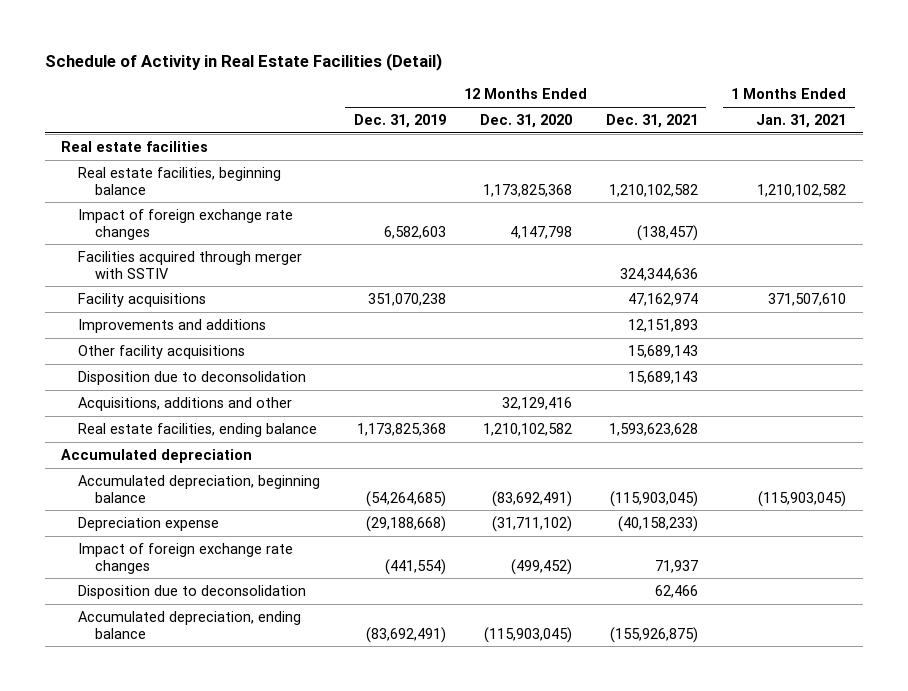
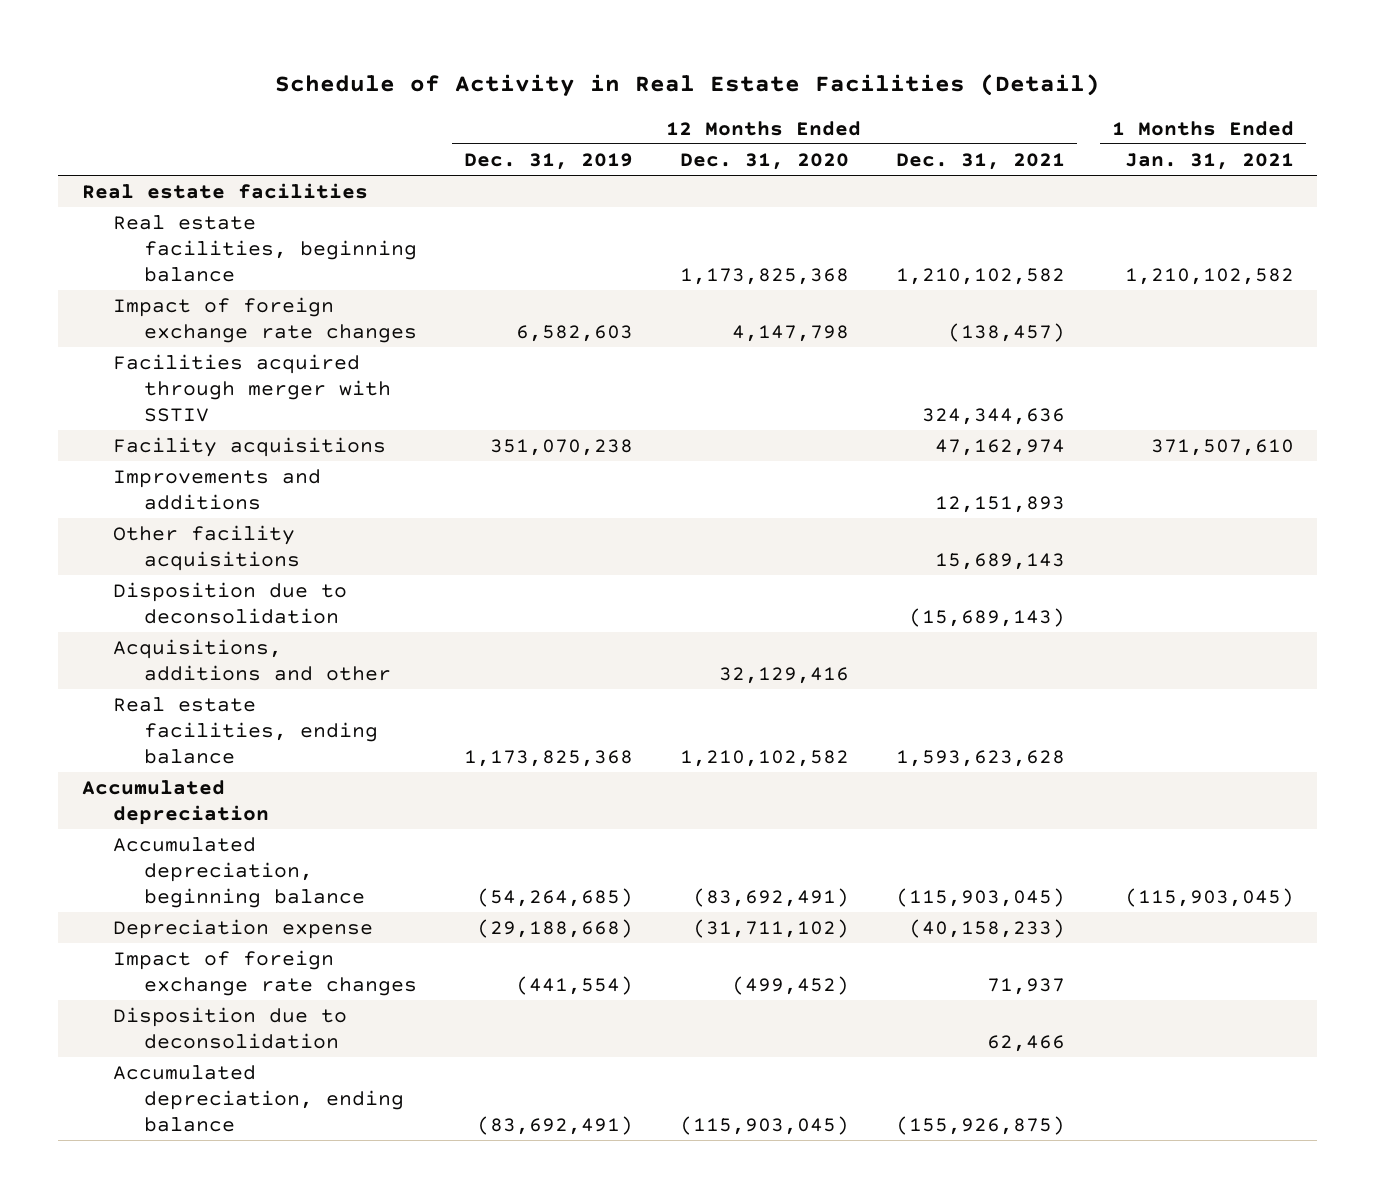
[627,370,698,384] 15,689,143 -> [908,607,1065,627] (15,689,143)

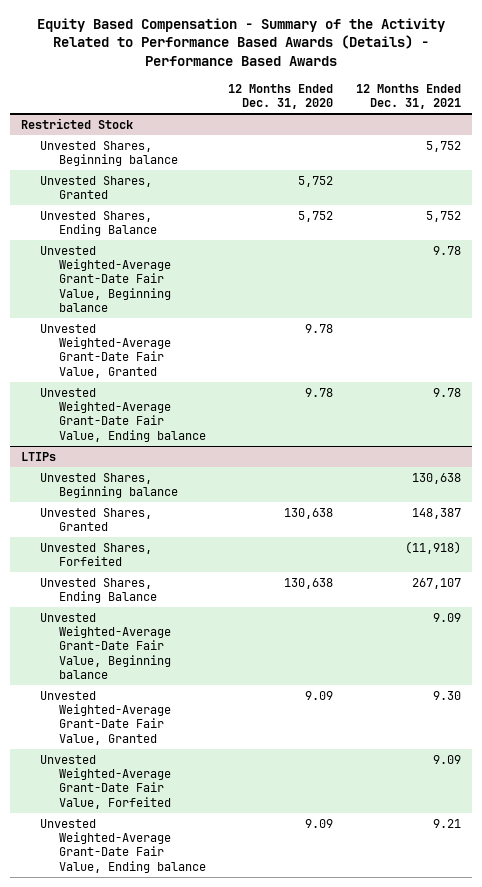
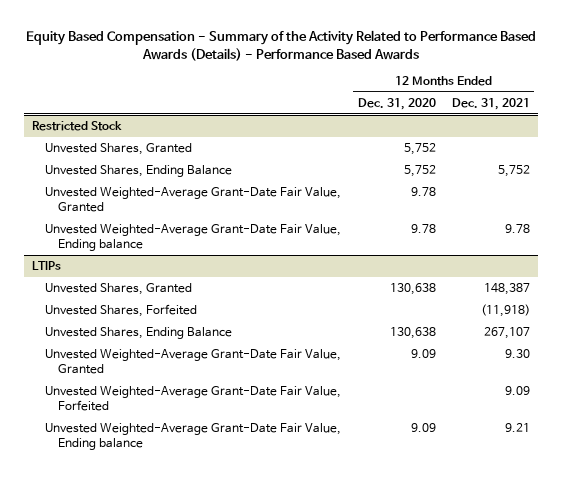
[40,140,179,167] Unvested Shares, Beginning balance -> none
[40,245,172,313] Unvested Weighted-Average Grant-Date Fair Value, Beginning balance -> none
[40,472,179,499] Unvested Shares, Beginning balance -> none
[40,612,172,680] Unvested Weighted-Average Grant-Date Fair Value, Beginning balance -> none

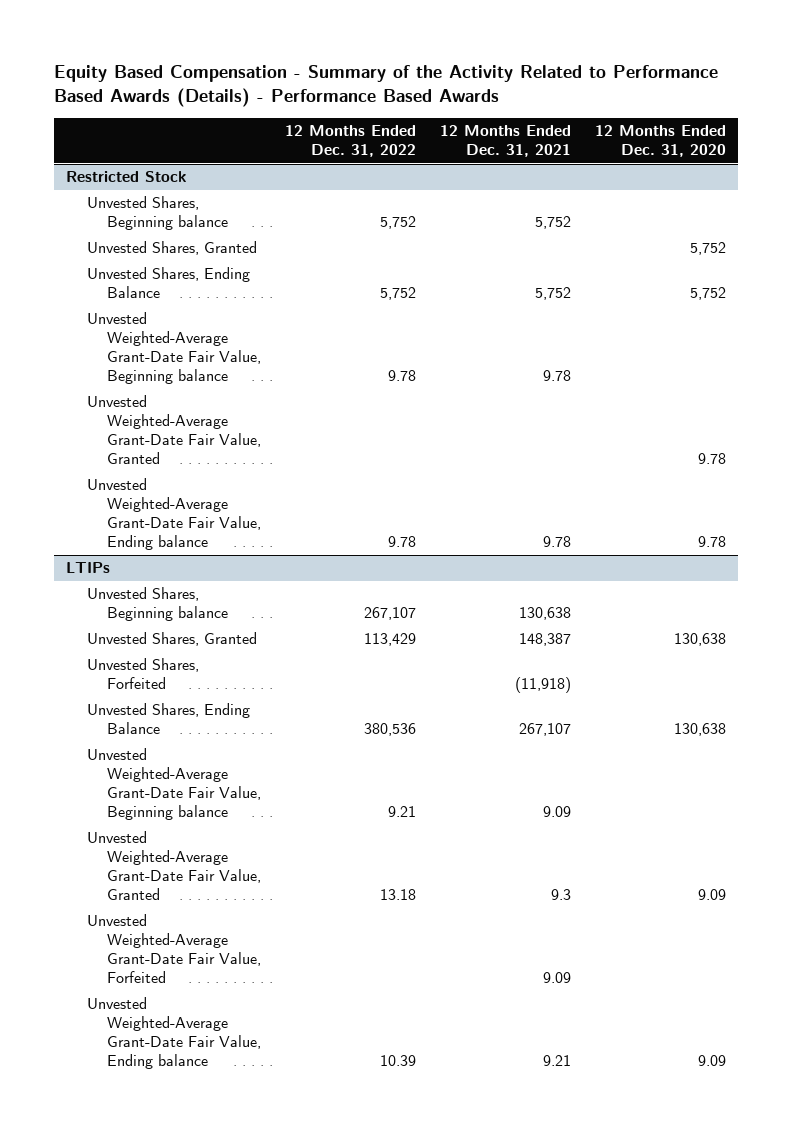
none -> [285,125,417,158] 12 Months Ended Dec. 31, 2022
none -> [86,196,229,231] Unvested Shares, Beginning balance
none -> [86,312,262,385] Unvested Weighted-Average Grant-Date Fair Value, Beginning balance
none -> [86,587,229,622] Unvested Shares, Beginning balance
none -> [86,748,262,821] Unvested Weighted-Average Grant-Date Fair Value, Beginning balance
[505,349,531,359] 9.30 -> [551,889,572,901] 9.3

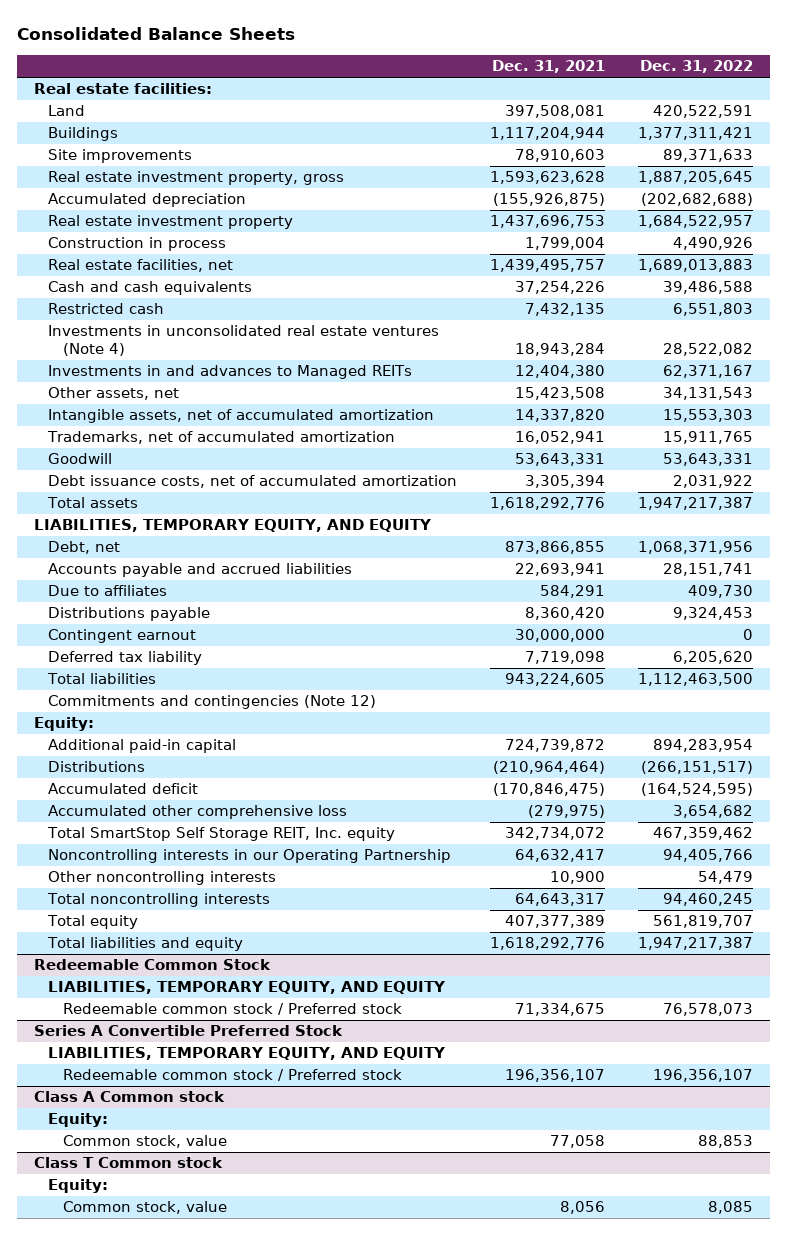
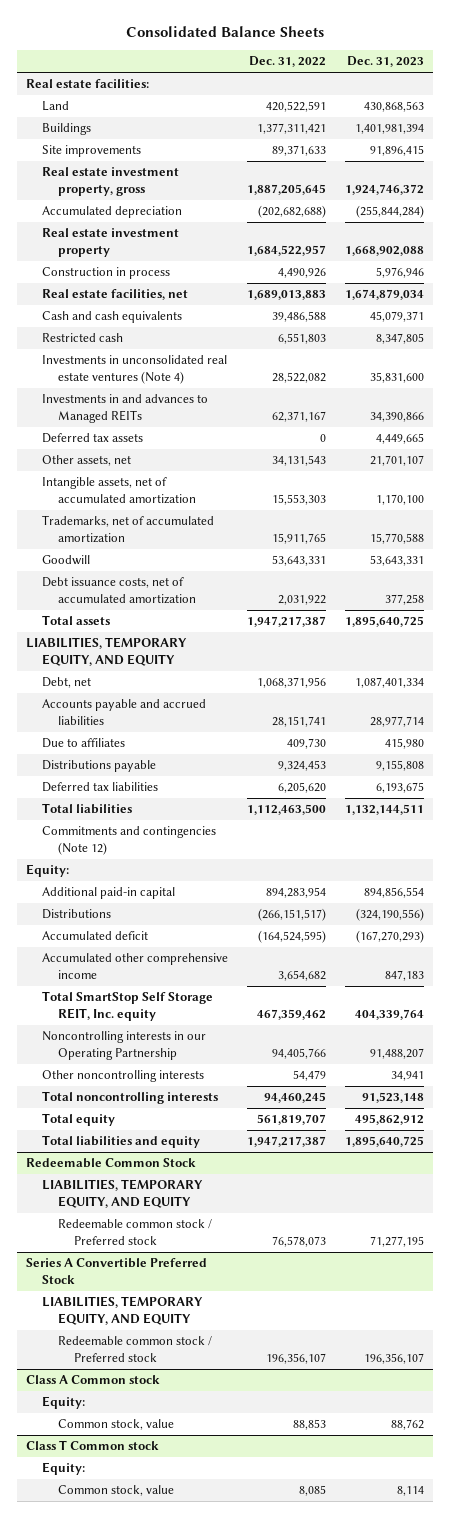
[492,60,606,74] Dec. 31, 2021 -> none
none -> [346,56,424,68] Dec. 31, 2023
none -> [42,433,144,444] Deferred tax assets
[48,629,197,644] Contingent earnout -> none
[48,651,203,666] Deferred tax liability -> [42,782,159,793] Deferred tax liabilities
[48,805,348,820] Accumulated other comprehensive loss -> [42,953,229,979] Accumulated other comprehensive income

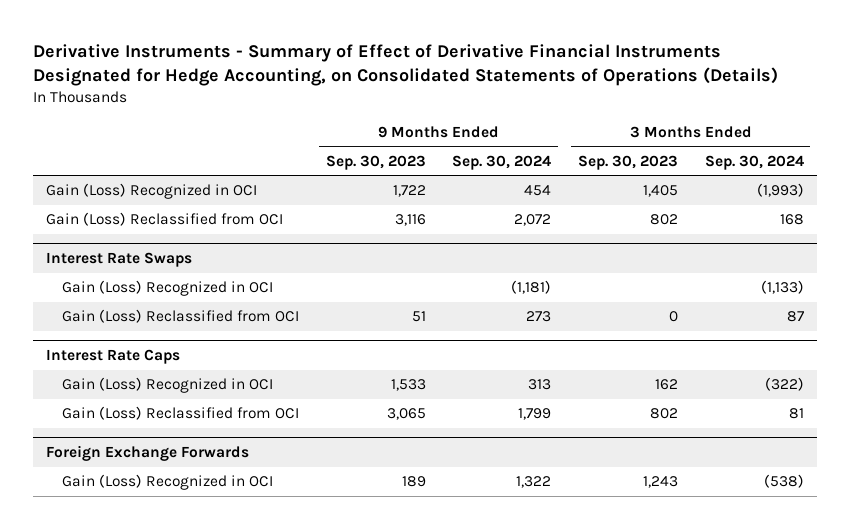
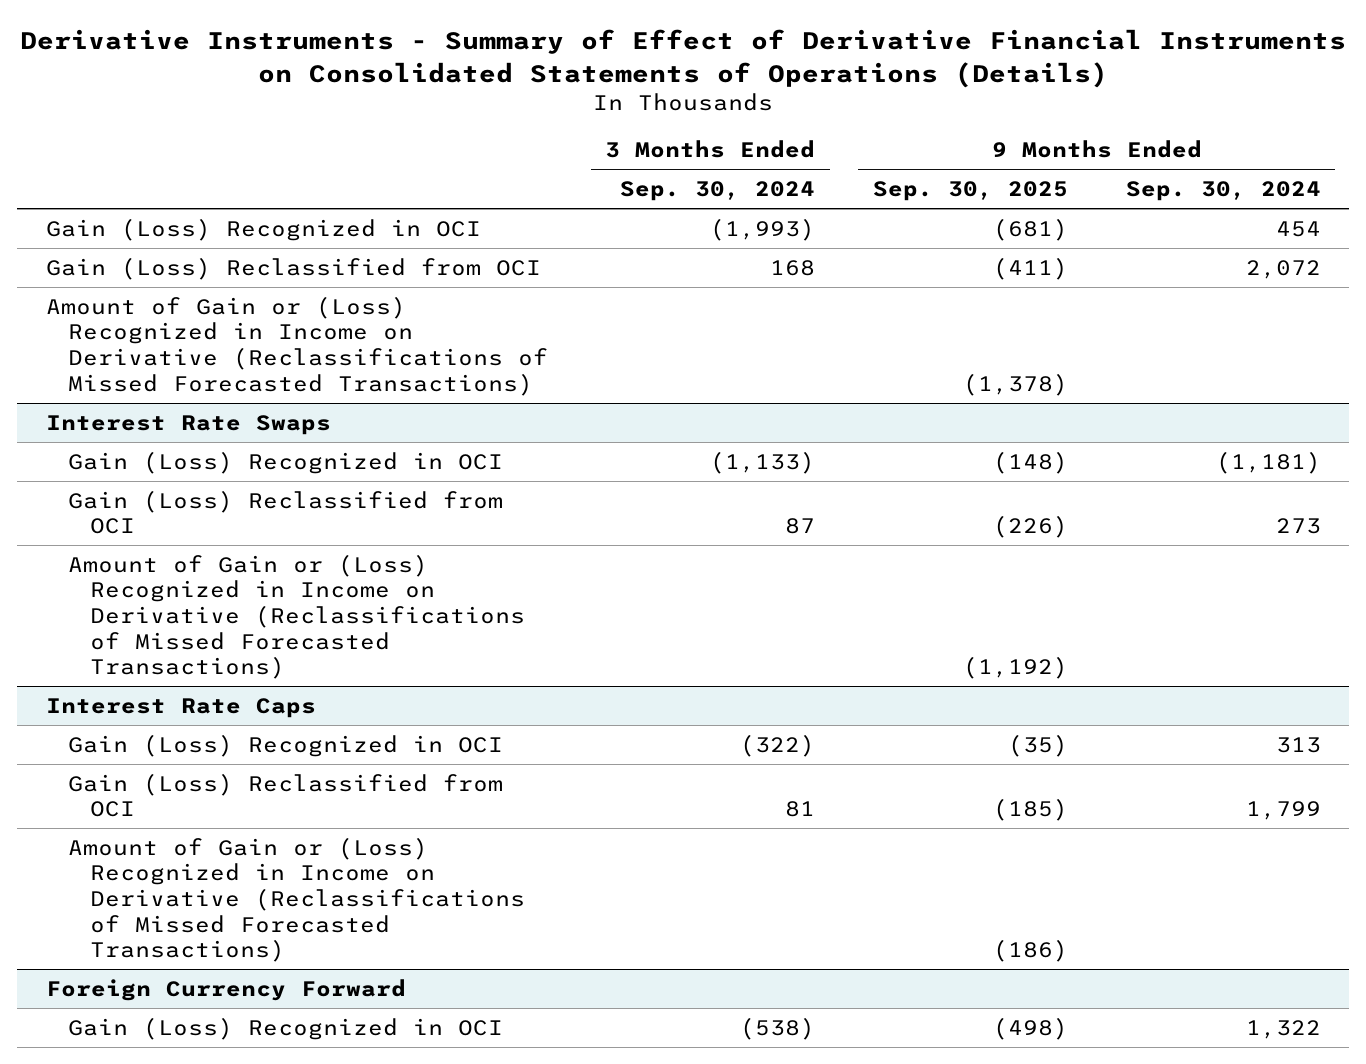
[32,43,778,86] Derivative Instruments - Summary of Effect of Derivative Financial Instruments Designated for Hedge Accounting, on Consolidated Statements of Operations (Details) -> [20,29,1347,88] Derivative Instruments - Summary of Effect of Derivative Financial Instruments on Consolidated Statements of Operations (Details)
[325,154,426,170] Sep. 30, 2023 -> none
[578,154,679,170] Sep. 30, 2023 -> none
none -> [872,180,1068,201] Sep. 30, 2025
none -> [45,295,548,396] Amount of Gain or (Loss) Recognized in Income on Derivative (Reclassifications of Missed Forecasted Transactions)
none -> [67,553,525,680] Amount of Gain or (Loss) Recognized in Income on Derivative (Reclassifications of Missed Forecasted Transactions)
none -> [67,836,525,963] Amount of Gain or (Loss) Recognized in Income on Derivative (Reclassifications of Missed Forecasted Transactions)
[46,444,250,461] Foreign Exchange Forwards -> [45,978,406,1001] Foreign Currency Forward

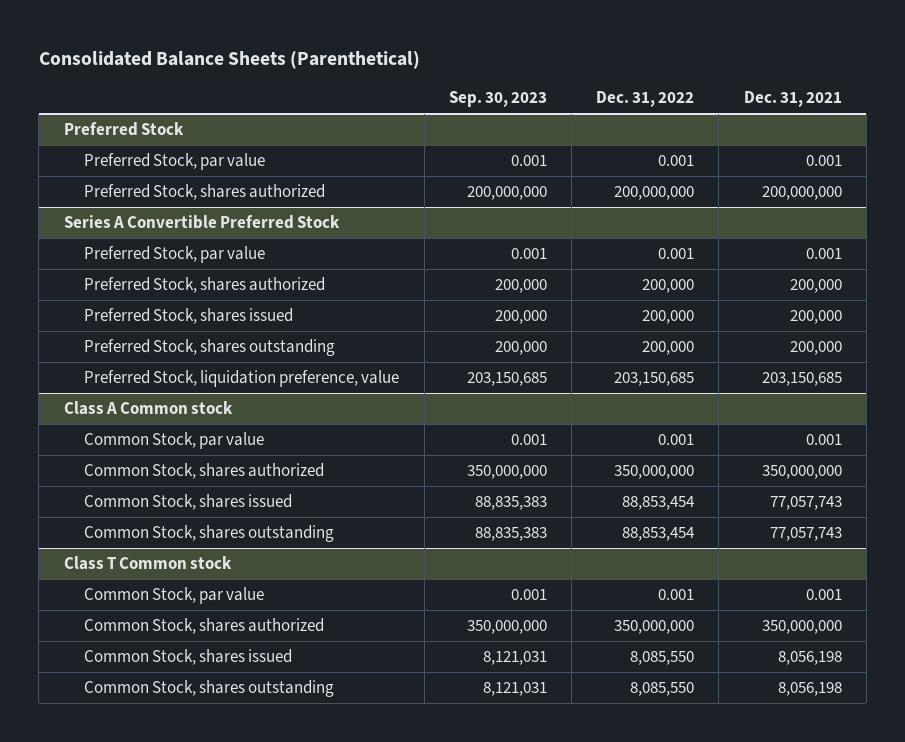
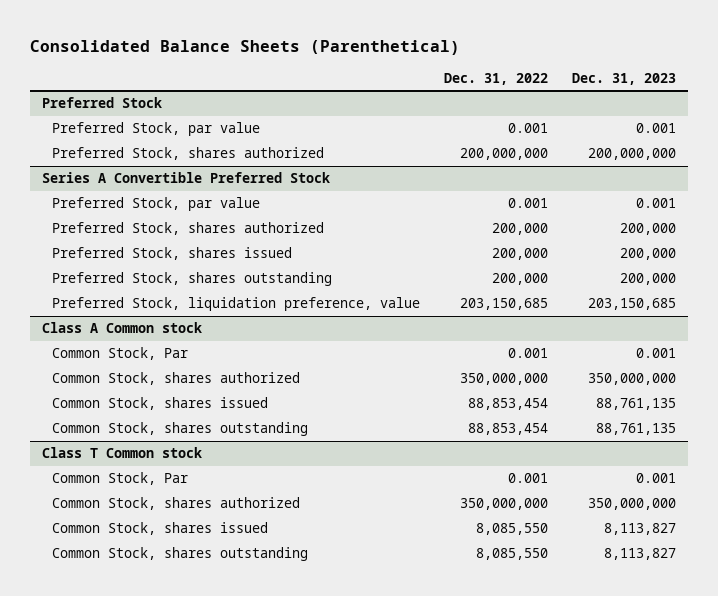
[448,91,547,108] Sep. 30, 2023 -> none
[743,91,842,108] Dec. 31, 2021 -> none
none -> [571,72,676,85] Dec. 31, 2023
[84,432,265,450] Common Stock, par value -> [51,347,188,361] Common Stock, Par
[84,587,265,605] Common Stock, par value -> [51,472,188,486] Common Stock, Par

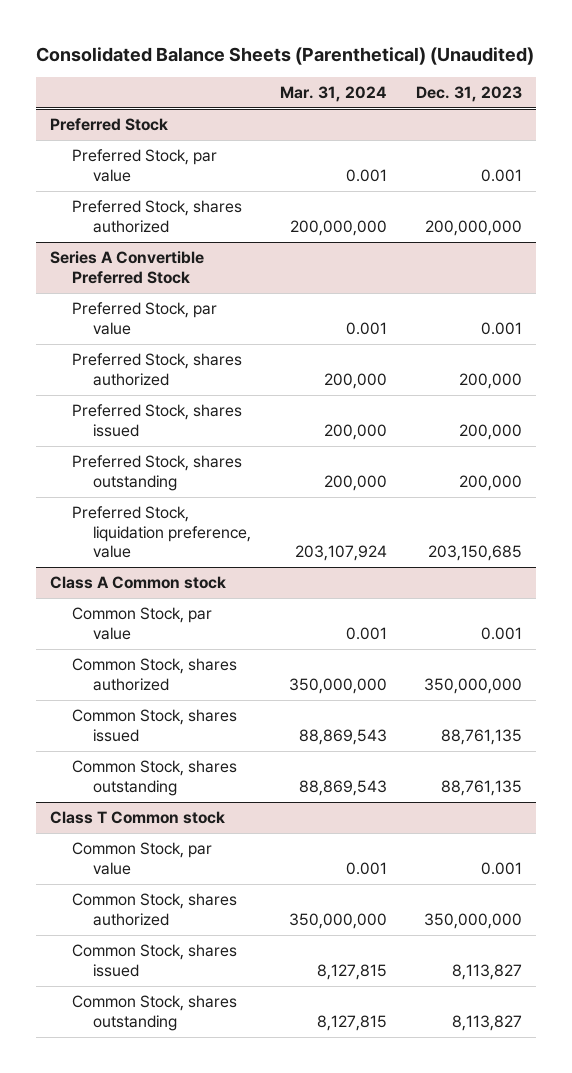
[30,39,461,55] Consolidated Balance Sheets (Parenthetical) -> [36,46,535,65] Consolidated Balance Sheets (Parenthetical) (Unaudited)
[443,72,548,85] Dec. 31, 2022 -> none
none -> [279,85,387,102] Mar. 31, 2024
[51,347,188,361] Common Stock, Par -> [71,607,212,640] Common Stock, par value
[51,472,188,486] Common Stock, Par -> [71,842,212,875] Common Stock, par value

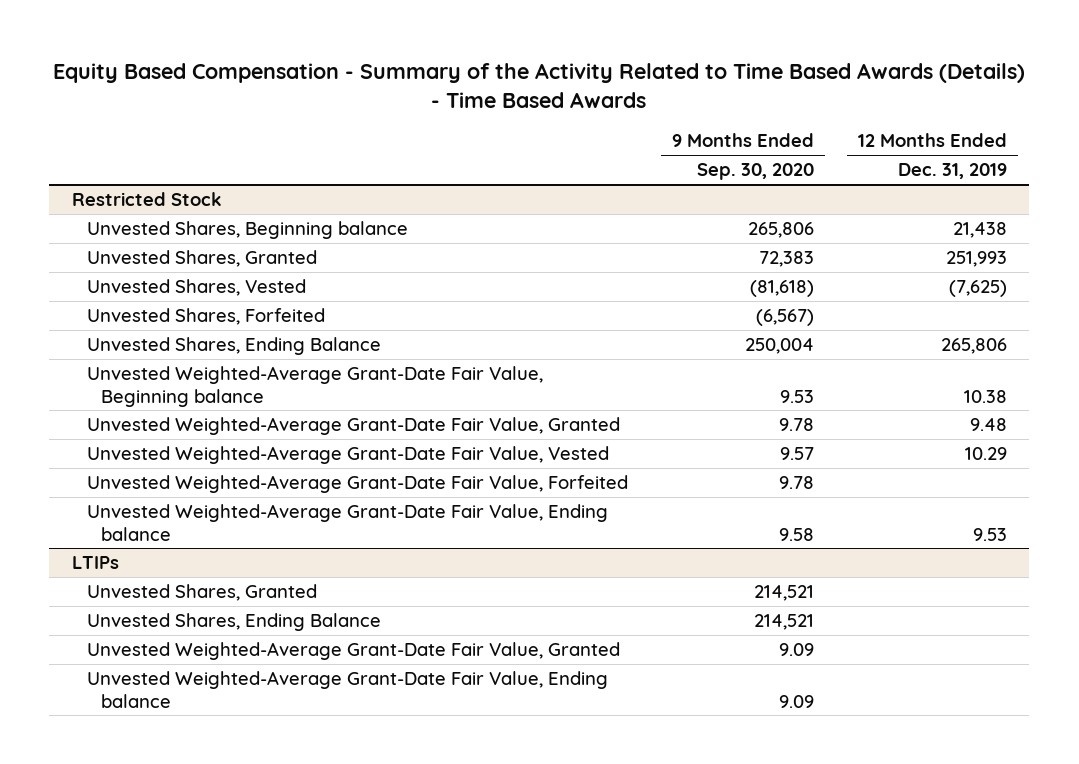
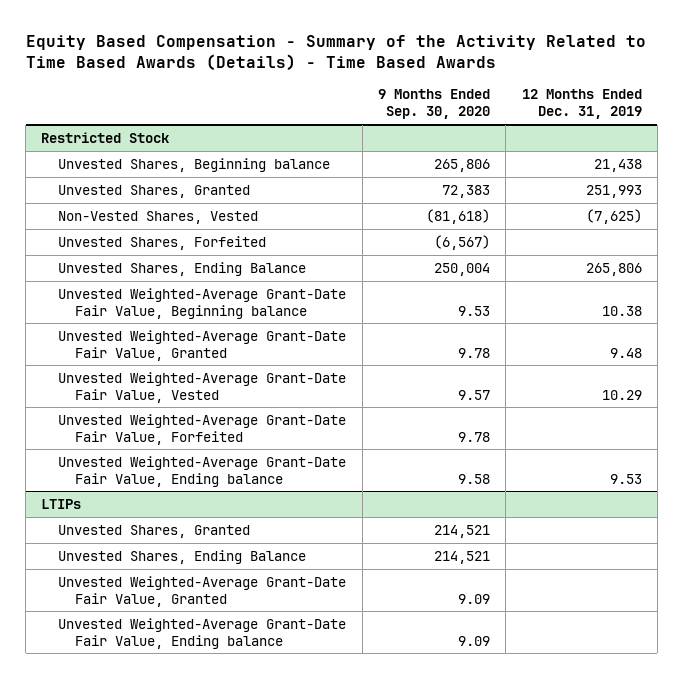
[86,279,306,297] Unvested Shares, Vested -> [58,210,259,224] Non-Vested Shares, Vested

